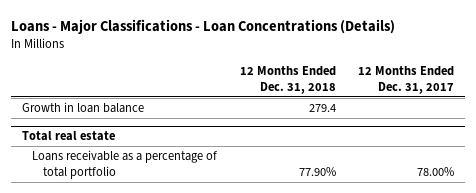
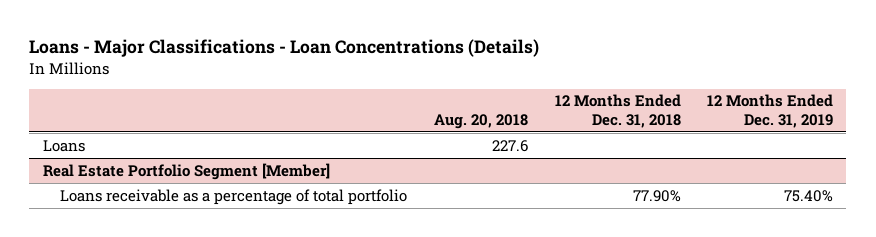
[357,65,454,94] 12 Months Ended Dec. 31, 2017 -> none
none -> [433,113,528,129] Aug. 20, 2018
none -> [707,94,834,128] 12 Months Ended Dec. 31, 2019
[22,102,145,114] Growth in loan balance -> none
none -> [42,139,85,152] Loans
[22,131,116,142] Total real estate -> [42,162,330,180] Real Estate Portfolio Segment [Member]

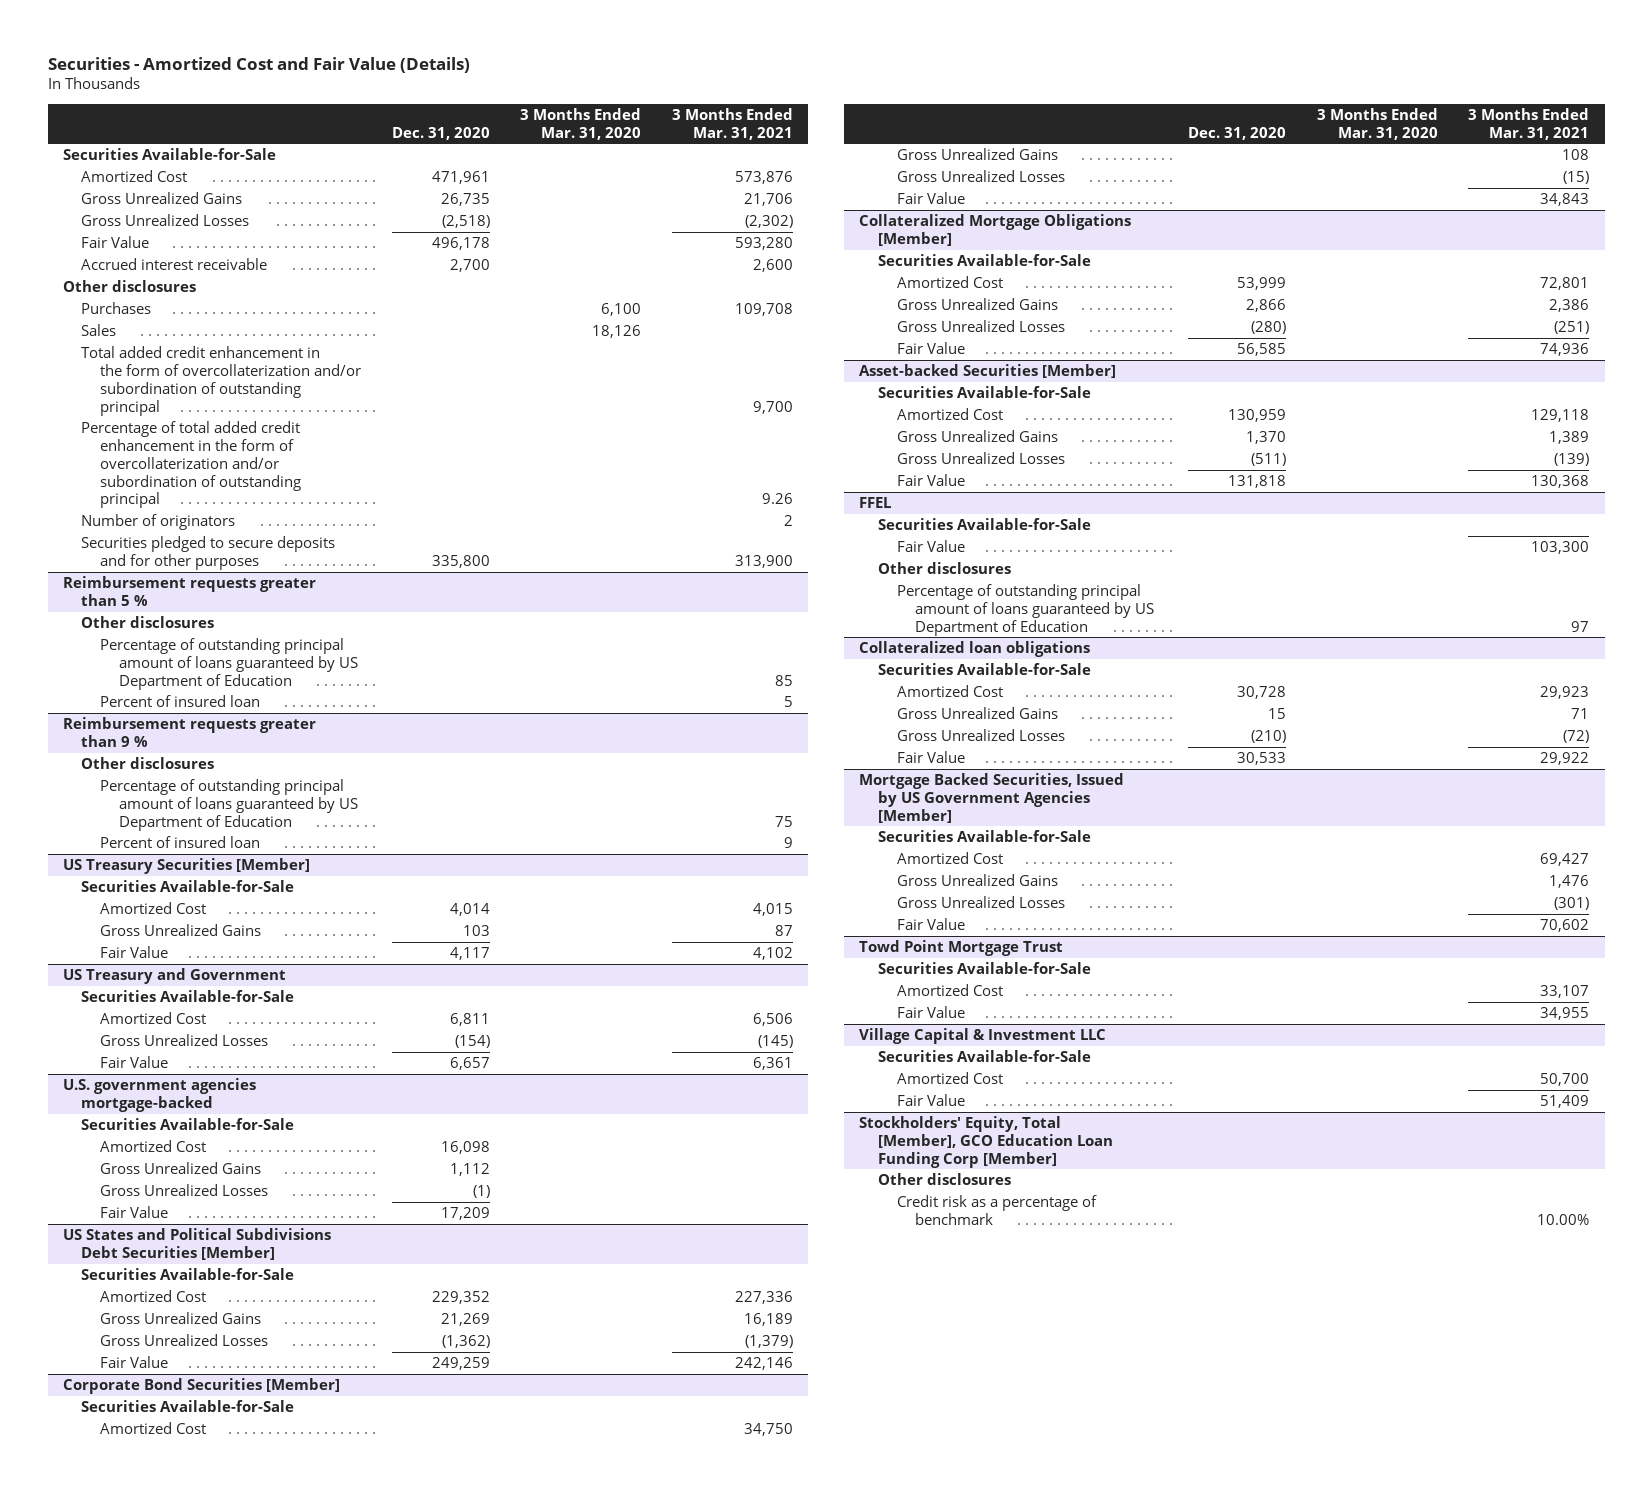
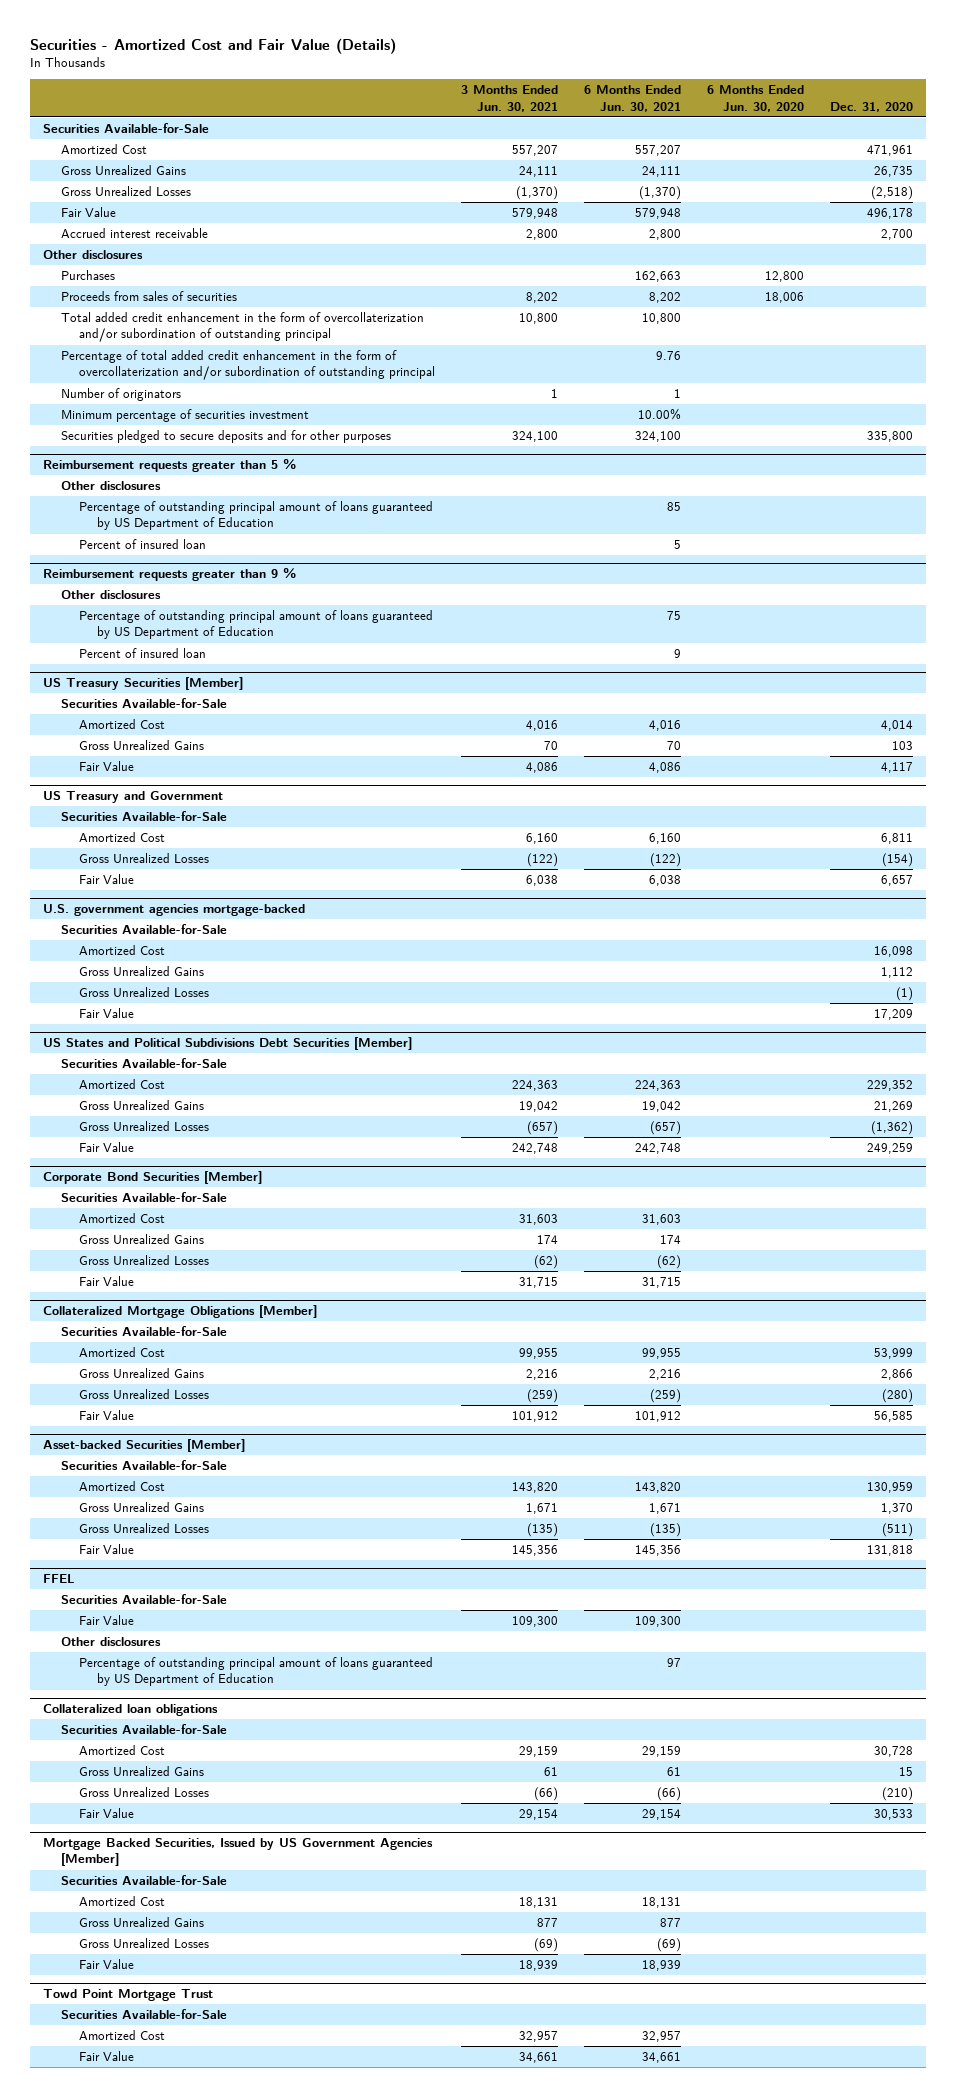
[520,107,642,140] 3 Months Ended Mar. 31, 2020 -> none
[671,107,793,140] 3 Months Ended Mar. 31, 2021 -> none
none -> [461,85,559,112] 3 Months Ended Jun. 30, 2021
none -> [584,85,682,112] 6 Months Ended Jun. 30, 2021
none -> [707,85,805,112] 6 Months Ended Jun. 30, 2020
[81,323,117,336] Sales -> [61,291,238,302] Proceeds from sales of securities
none -> [61,409,310,423] Minimum percentage of securities investment
[859,1027,1107,1044] Village Capital & Investment LLC -> none
[878,1049,1092,1062] Securities Available-for-Sale -> none
[896,1071,1003,1084] Amortized Cost -> none
[896,1093,965,1106] Fair Value -> none
[859,1115,1114,1168] Stockholders' Equity, Total [Member], GCO Education Loan Funding Corp [Member] -> none
[878,1172,1012,1185] Other disclosures -> none
[896,1194,1097,1225] Credit risk as a percentage of benchmark -> none

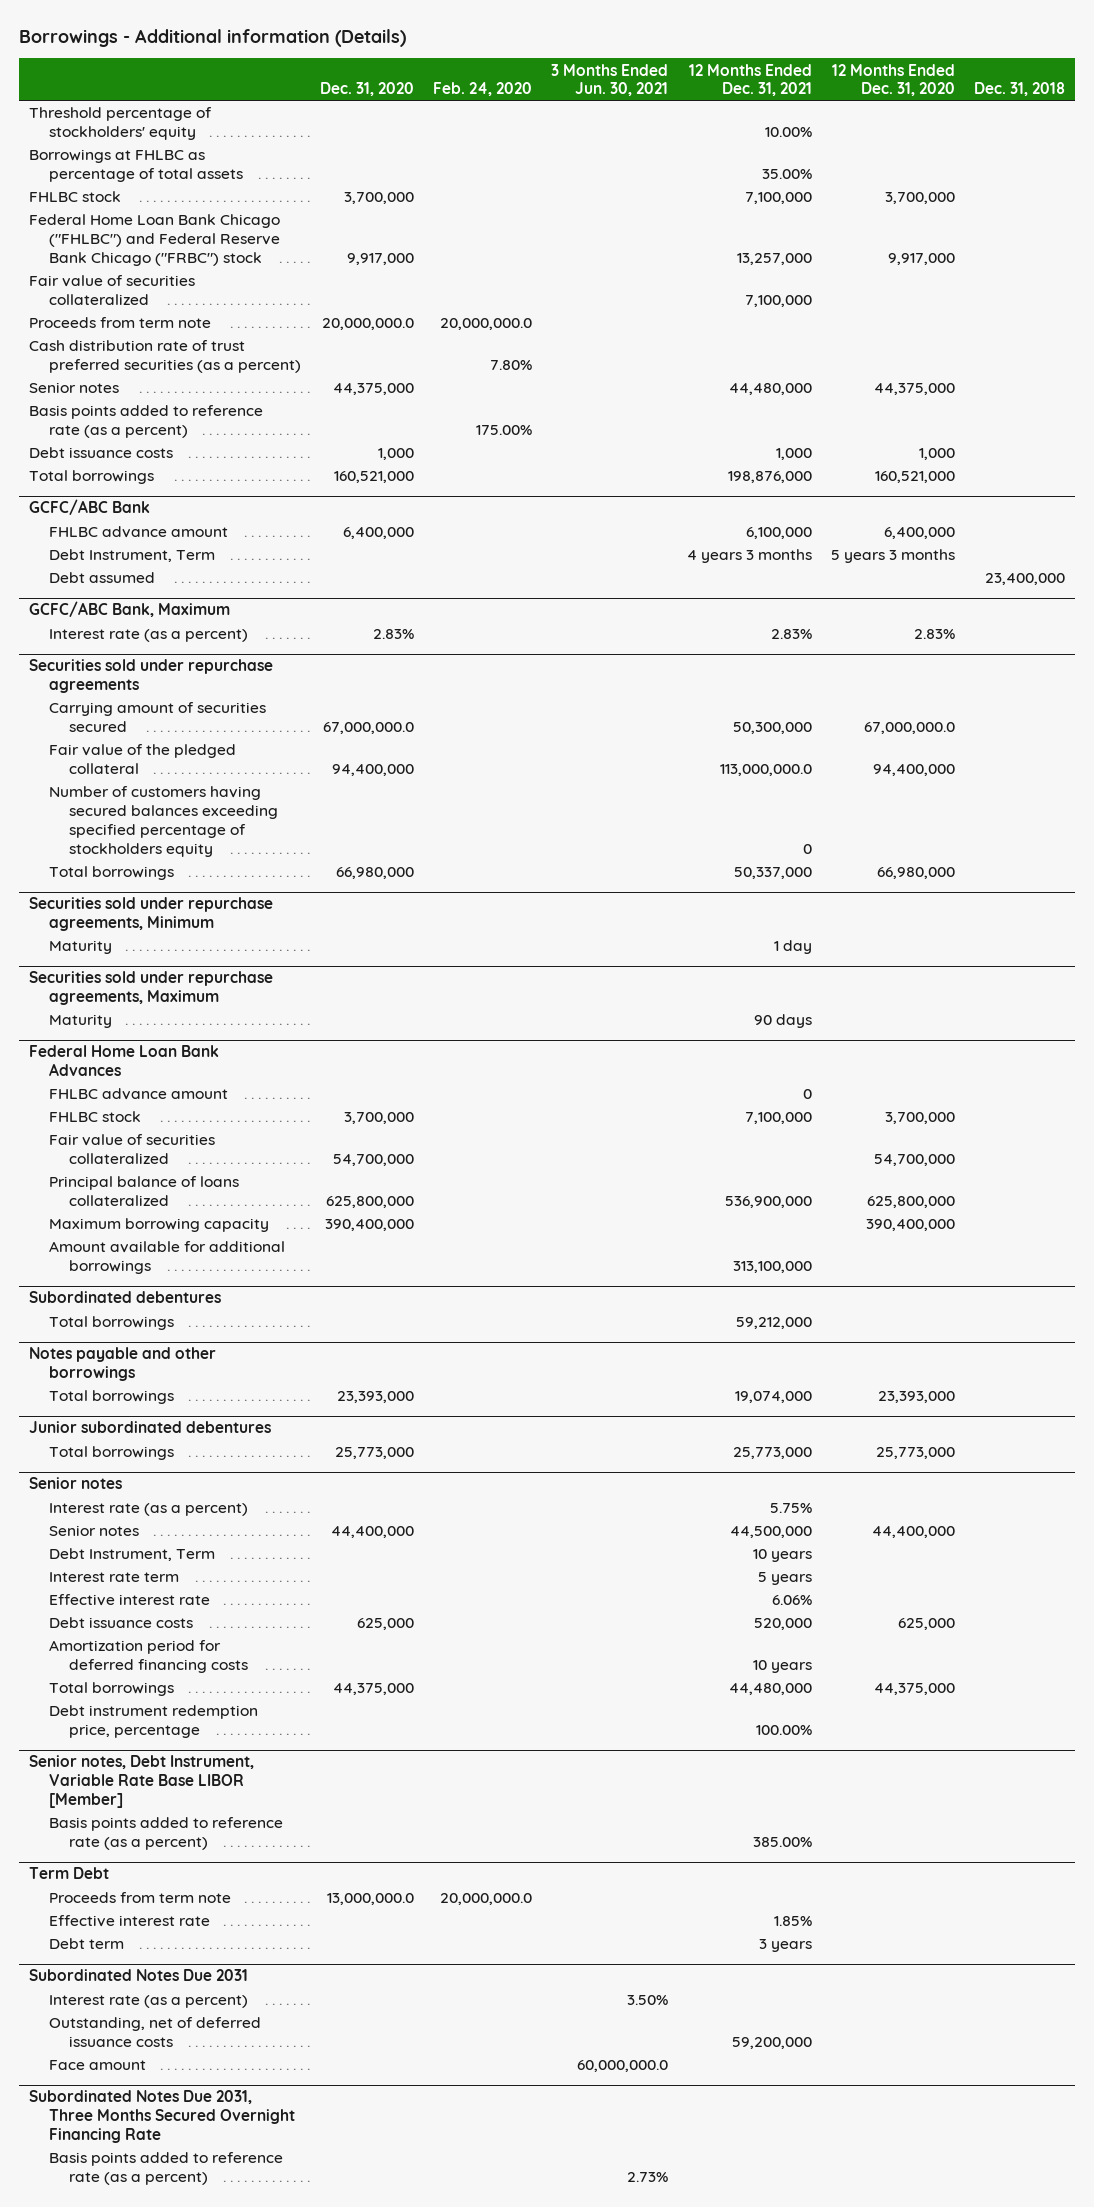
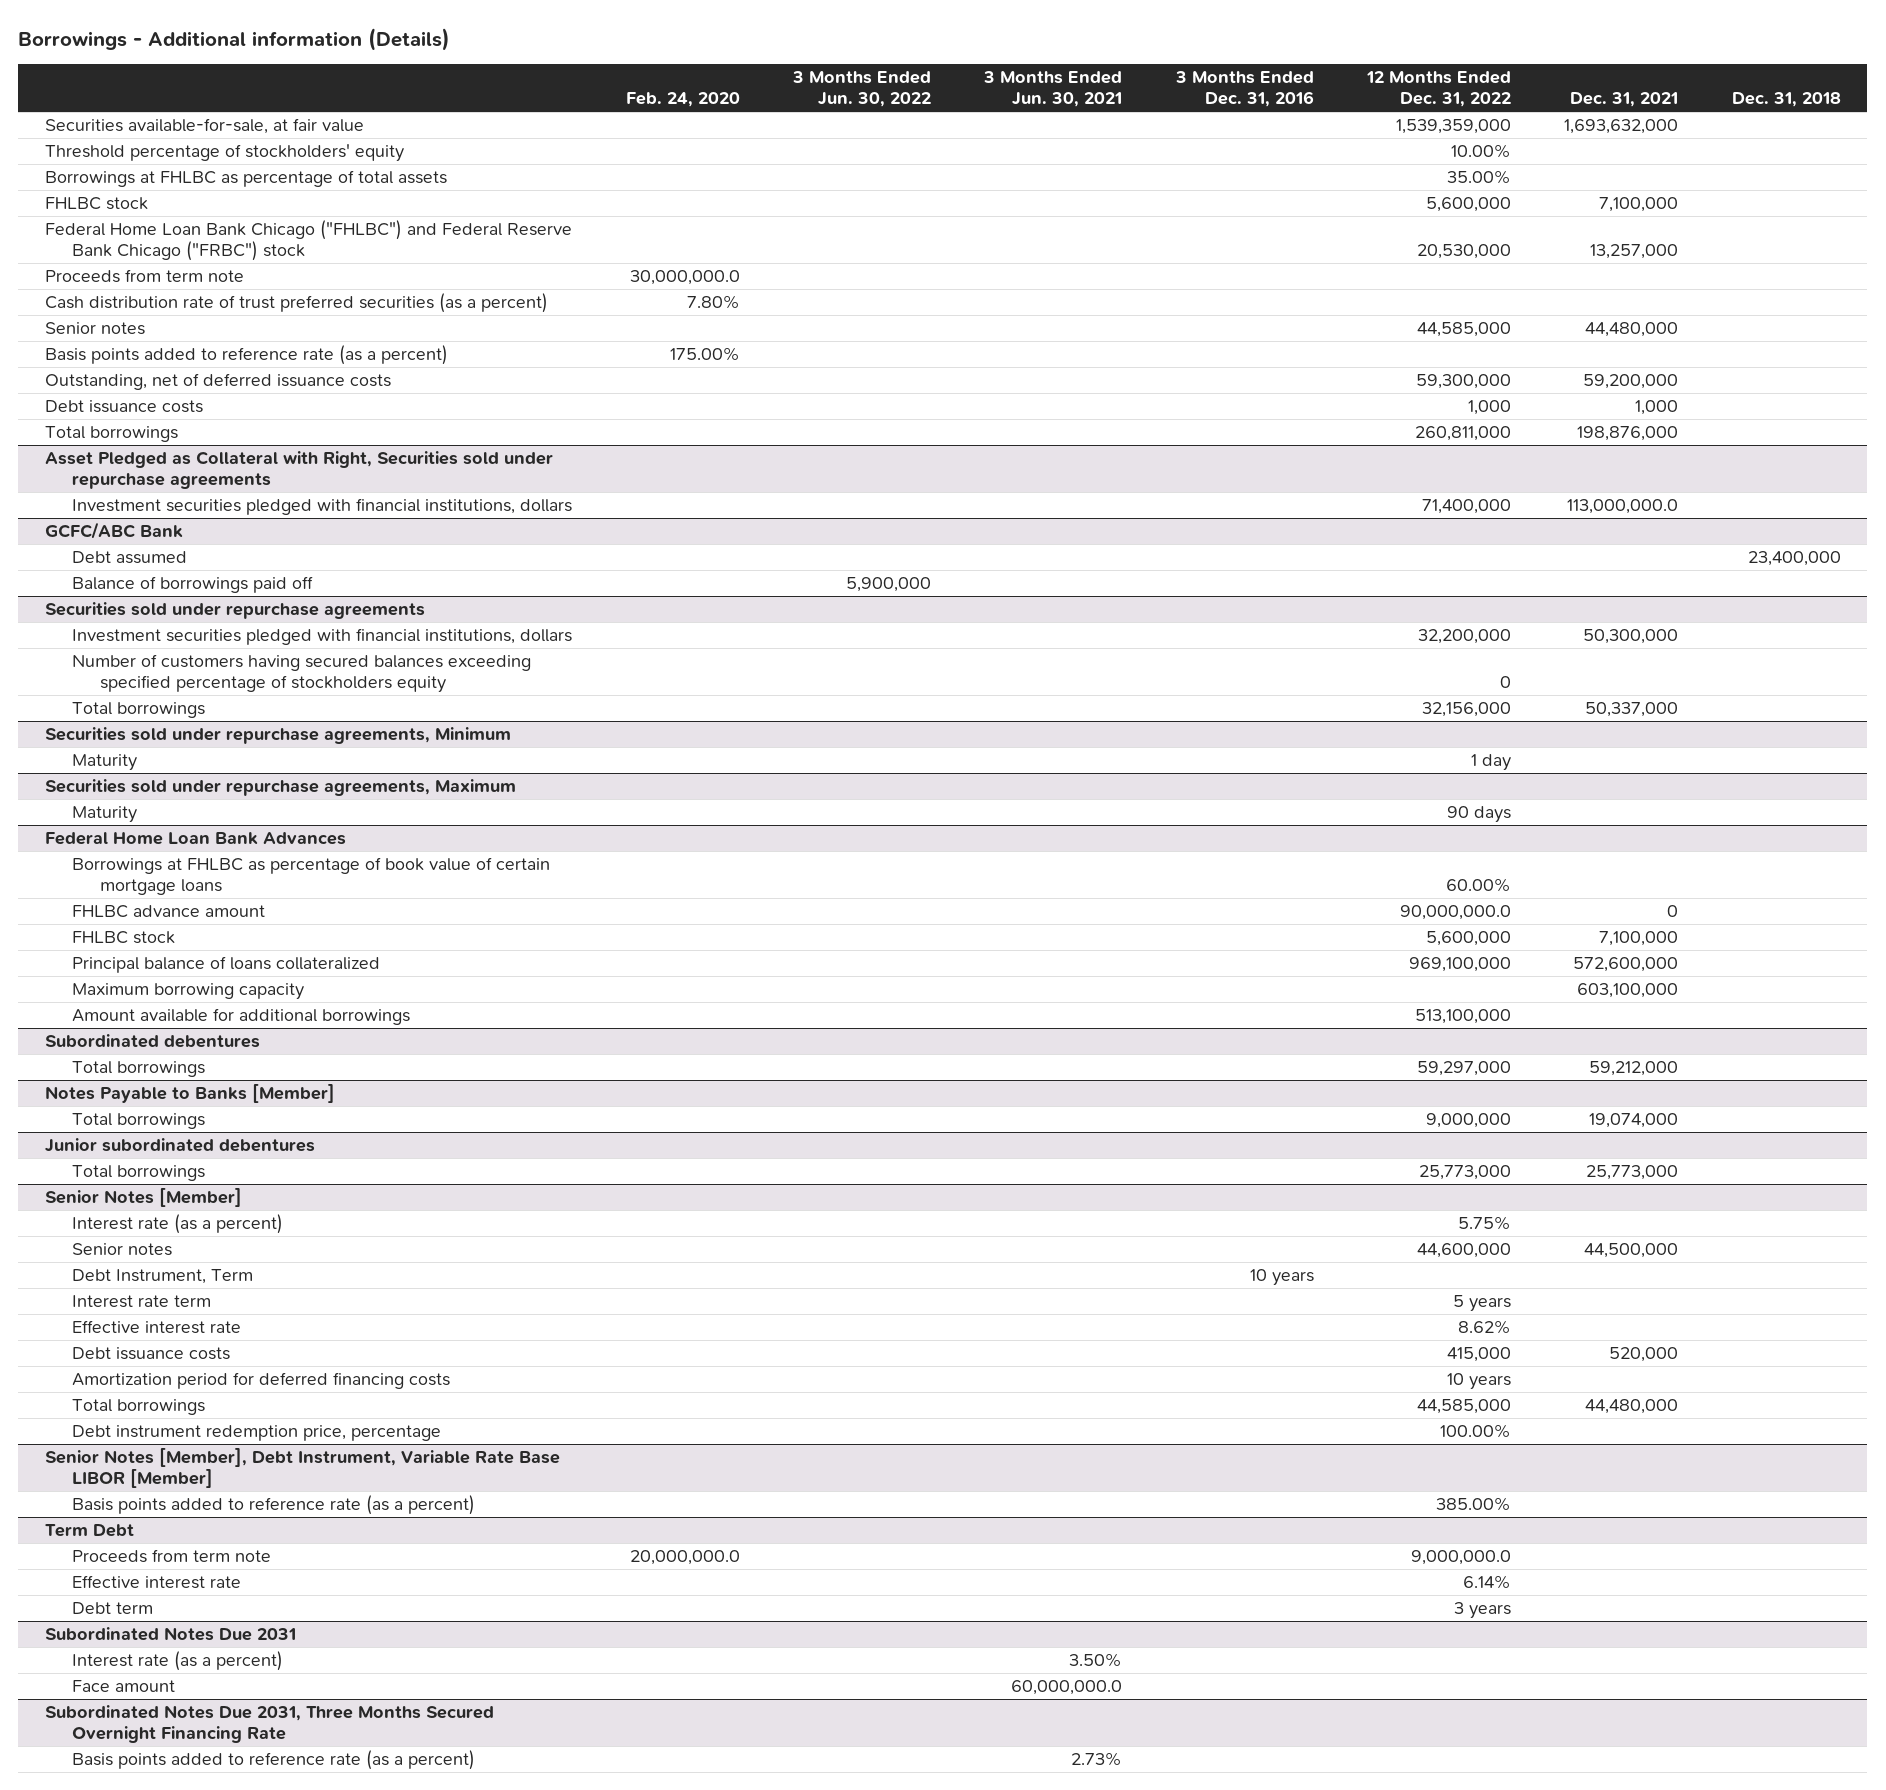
[319,82,414,97] Dec. 31, 2020 -> none
[688,63,812,97] 12 Months Ended Dec. 31, 2021 -> none
[831,63,955,97] 12 Months Ended Dec. 31, 2020 -> none
none -> [792,71,932,108] 3 Months Ended Jun. 30, 2022
none -> [1174,71,1314,108] 3 Months Ended Dec. 31, 2016
none -> [1365,71,1511,108] 12 Months Ended Dec. 31, 2022
none -> [1570,92,1679,108] Dec. 31, 2021
none -> [45,118,365,135] Securities available-for-sale, at fair value
[28,275,195,305] Fair value of securities collateralized -> none
[439,318,532,331] 20,000,000.0 -> [629,270,740,286] 30,000,000.0
none -> [45,373,392,391] Outstanding, net of deferred issuance costs
none -> [45,451,554,490] Asset Pledged as Collateral with Right, Securities sold under repurchase agreements
none -> [72,498,573,516] Investment securities pledged with financial institutions, dollars
[48,526,228,539] FHLBC advance amount -> none
[48,549,215,563] Debt Instrument, Term -> none
[28,601,230,618] GCFC/ABC Bank, Maximum -> none
[48,629,248,643] Interest rate (as a percent) -> none
none -> [72,576,314,594] Balance of borrowings paid off
[48,702,266,732] Carrying amount of securities secured -> none
[48,744,236,774] Fair value of the pledged collateral -> none
none -> [72,628,573,646] Investment securities pledged with financial institutions, dollars
none -> [72,857,551,896] Borrowings at FHLBC as percentage of book value of certain mortgage loans
[48,1134,215,1164] Fair value of securities collateralized -> none
[28,1347,216,1382] Notes payable and other borrowings -> [45,1084,336,1104] Notes Payable to Banks [Member]
[28,1477,122,1490] Senior notes -> [45,1188,243,1208] Senior Notes [Member]
[28,1755,254,1809] Senior notes, Debt Instrument, Variable Rate Base LIBOR [Member] -> [45,1448,561,1489] Senior Notes [Member], Debt Instrument, Variable Rate Base LIBOR [Member]
[48,2017,261,2047] Outstanding, net of deferred issuance costs -> none

